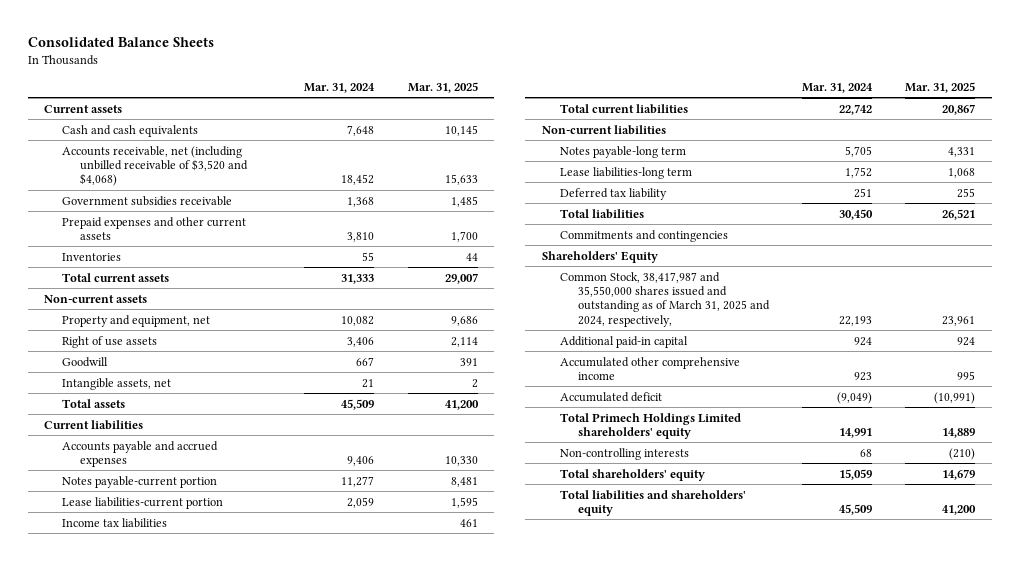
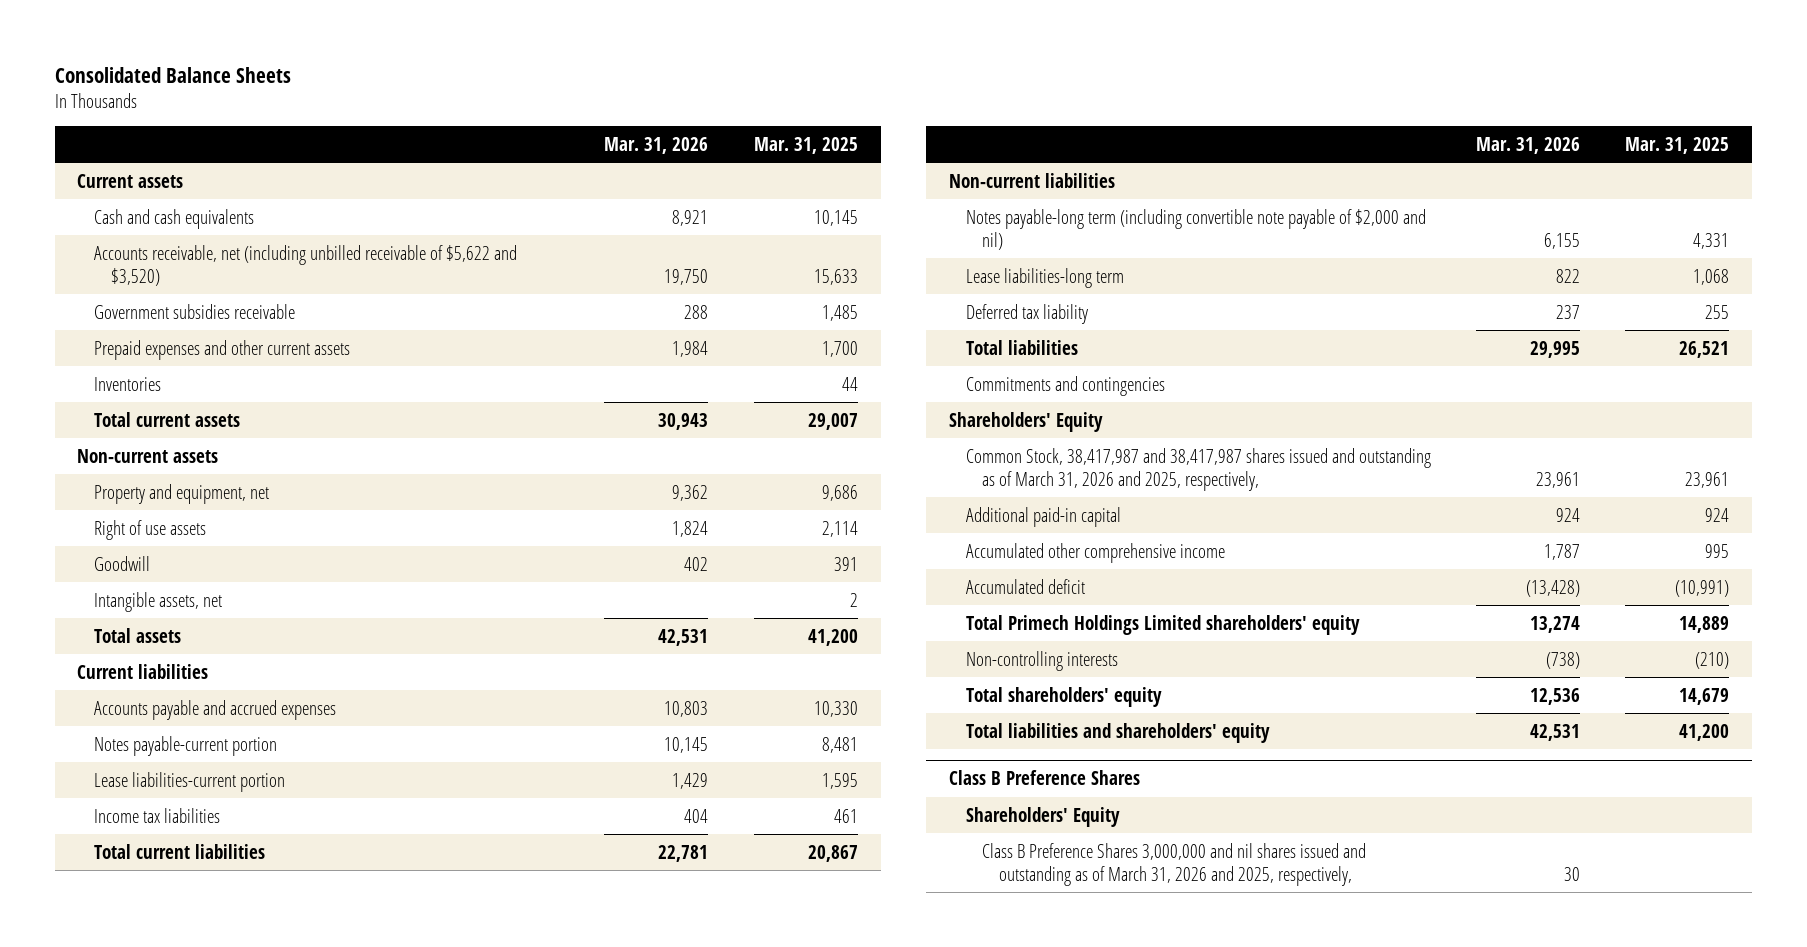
[304,82,376,93] Mar. 31, 2024 -> none
none -> [604,136,709,154] Mar. 31, 2026
[62,145,249,187] Accounts receivable, net (including unbilled receivable of $3,520 and $4,068) -> [94,244,518,286] Accounts receivable, net (including unbilled receivable of $5,622 and $3,520)
[559,145,686,158] Notes payable-long term -> [965,208,1426,250] Notes payable-long term (including convertible note payable of $2,000 and nil)
[559,271,771,327] Common Stock, 38,417,987 and 35,550,000 shares issued and outstanding as of March 31, 2025 and 2024, respectively, -> [965,447,1431,491] Common Stock, 38,417,987 and 38,417,987 shares issued and outstanding as of March 31, 2026 and 2025, respectively,
none -> [948,770,1140,786] Class B Preference Shares
none -> [965,806,1120,827] Shareholders' Equity
none -> [982,842,1367,886] Class B Preference Shares 3,000,000 and nil shares issued and outstanding as of March 31, 2026 and 2025, respectively,

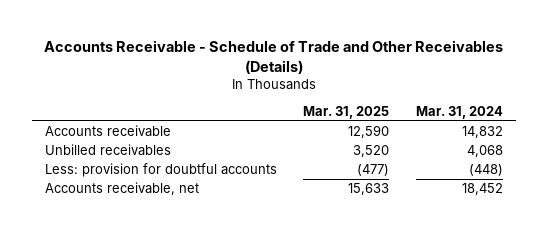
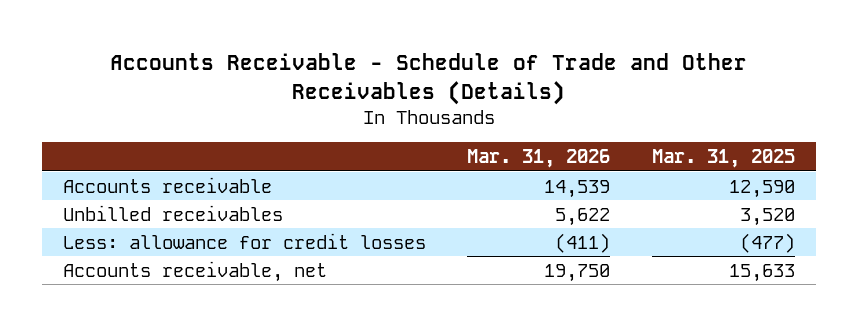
[415,105,503,119] Mar. 31, 2024 -> none
none -> [467,148,611,168] Mar. 31, 2026
[45,163,278,178] Less: provision for doubtful accounts -> [62,232,426,249] Less: allowance for credit losses

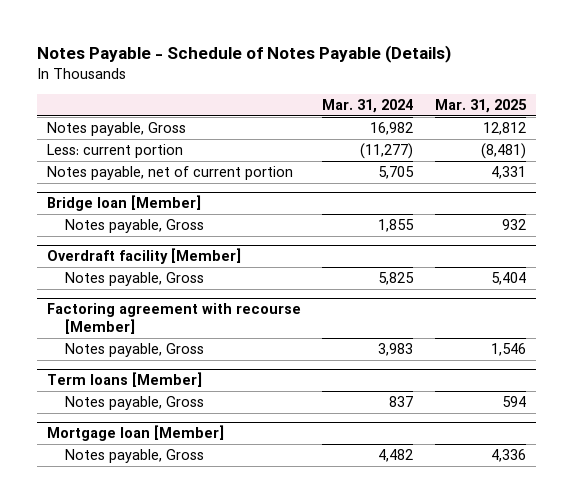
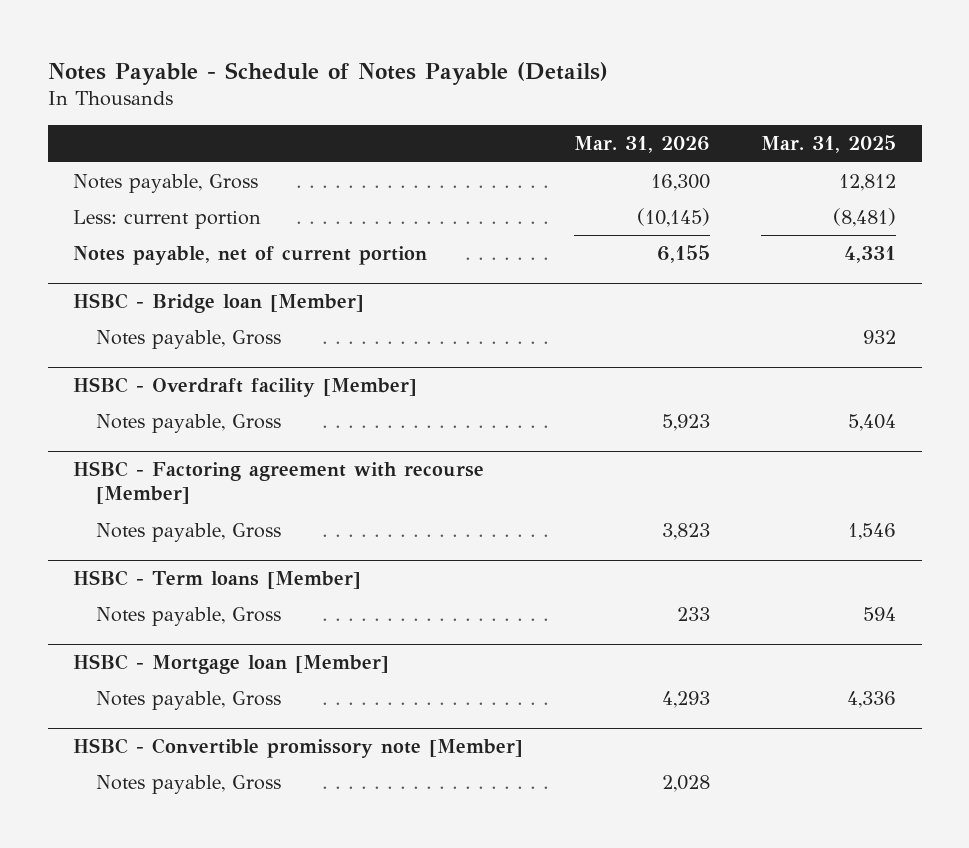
[322,99,414,114] Mar. 31, 2024 -> none
none -> [574,136,711,154] Mar. 31, 2026
[47,195,202,212] Bridge loan [Member] -> [73,293,365,314] HSBC - Bridge loan [Member]
[47,248,242,265] Overdraft facility [Member] -> [73,377,418,398] HSBC - Overdraft facility [Member]
[47,303,302,335] Factoring agreement with recourse [Member] -> [73,461,485,505] HSBC - Factoring agreement with recourse [Member]
[47,372,203,388] Term loans [Member] -> [73,570,362,590] HSBC - Term loans [Member]
[47,425,225,442] Mortgage loan [Member] -> [73,654,390,675] HSBC - Mortgage loan [Member]
none -> [73,738,524,759] HSBC - Convertible promissory note [Member]
none -> [96,775,282,795] Notes payable, Gross

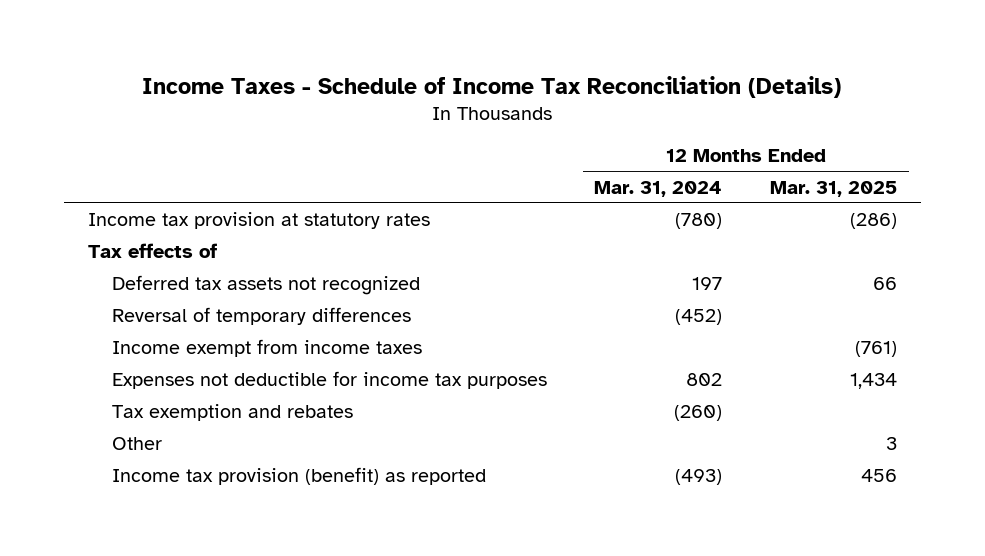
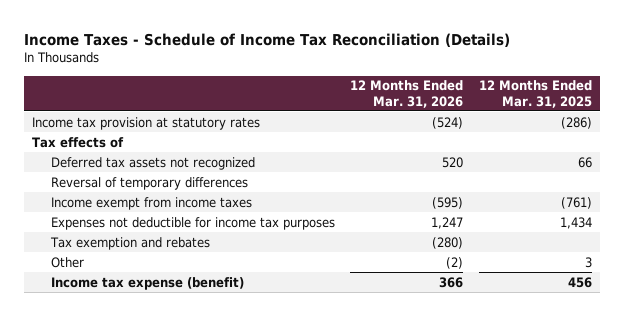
[594,180,723,197] Mar. 31, 2024 -> none
none -> [350,80,464,108] 12 Months Ended Mar. 31, 2026
[112,467,487,486] Income tax provision (benefit) as reported -> [50,276,244,290] Income tax expense (benefit)

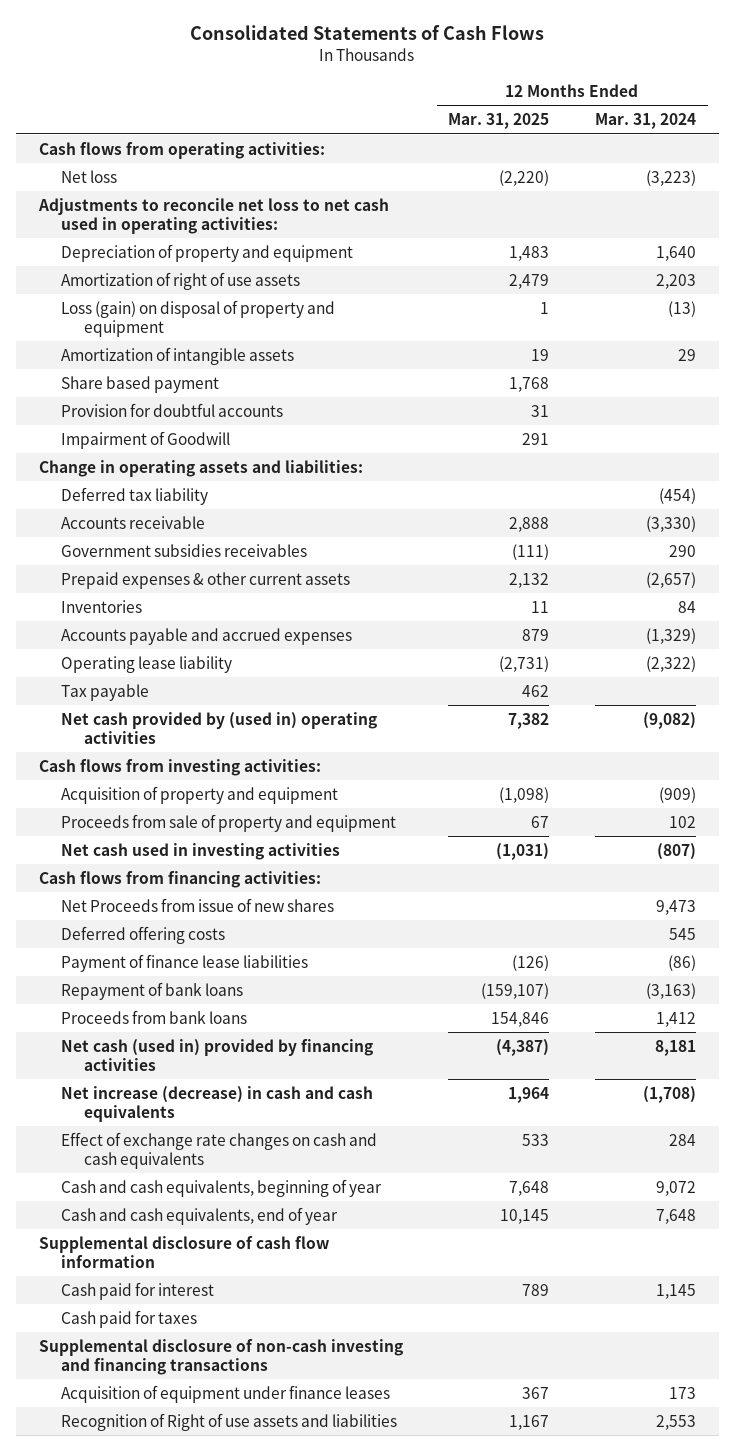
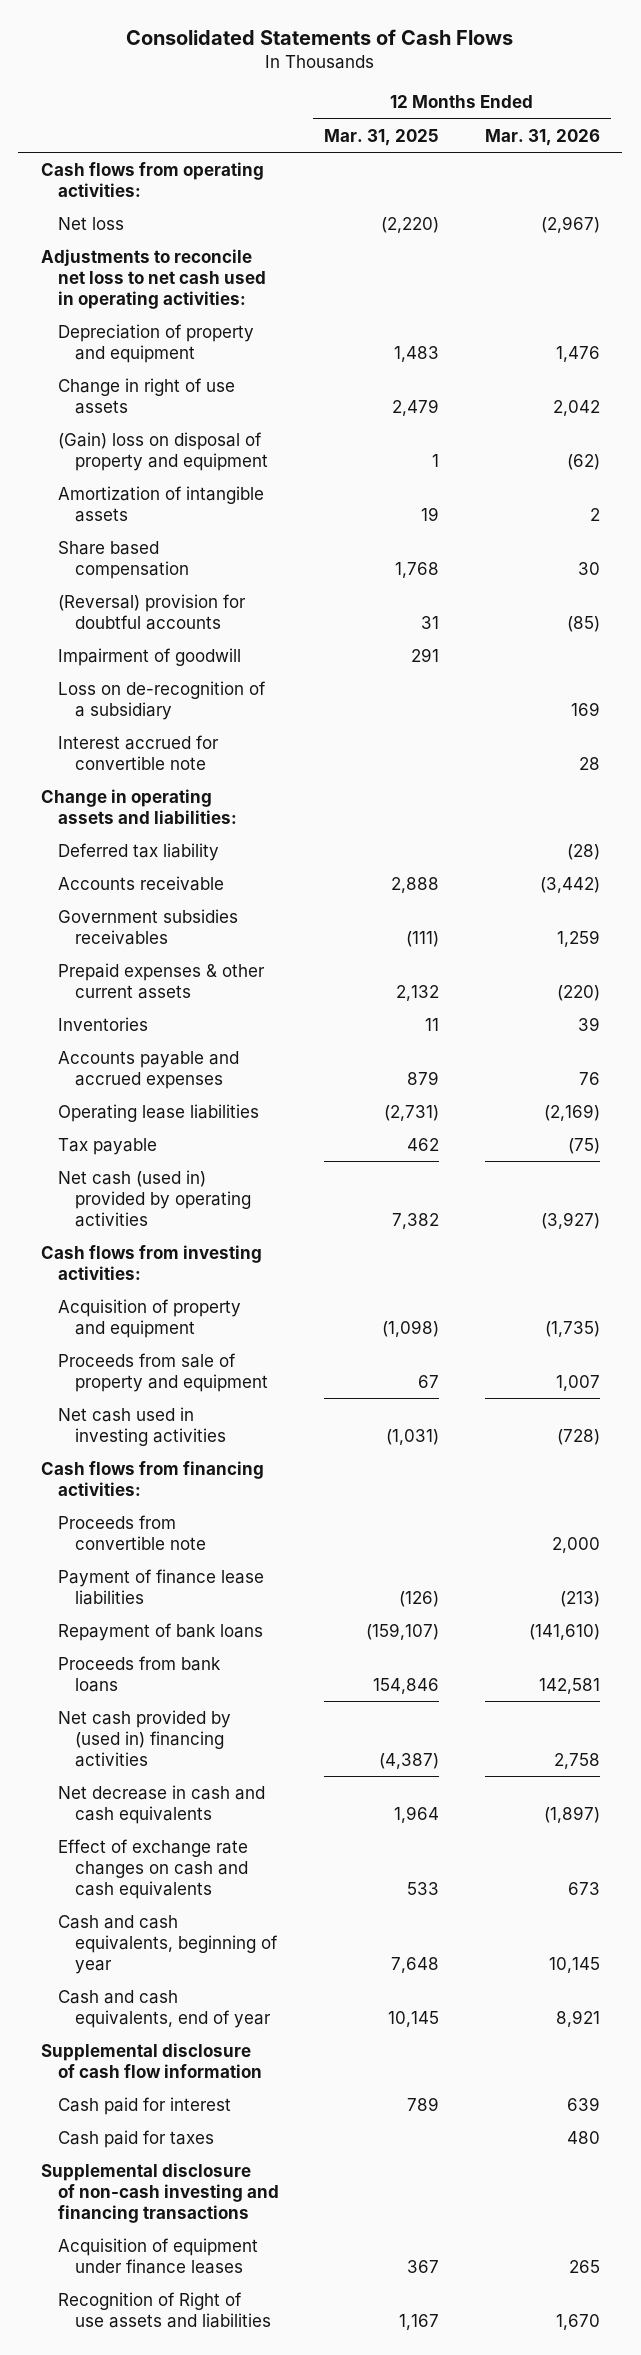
[595,113,697,130] Mar. 31, 2024 -> none
none -> [484,128,600,146] Mar. 31, 2026
[61,271,301,290] Amortization of right of use assets -> [57,377,235,414] Change in right of use assets
[61,299,336,337] Loss (gain) on disposal of property and equipment -> [57,431,268,471] (Gain) loss on disposal of property and equipment
[61,375,220,393] Share based payment -> [57,540,189,579] Share based compensation
[61,402,284,417] Provision for doubtful accounts -> [57,593,246,630] (Reversal) provision for doubtful accounts
[61,430,231,449] Impairment of Goodwill -> [57,647,241,666] Impairment of goodwill
none -> [57,680,266,720] Loss on de-recognition of a subsidiary
none -> [57,734,219,770] Interest accrued for convertible note
[61,655,233,673] Operating lease liability -> [57,1103,259,1122] Operating lease liabilities
[61,711,378,744] Net cash provided by (used in) operating activities -> [57,1169,251,1227] Net cash (used in) provided by operating activities
[61,897,335,912] Net Proceeds from issue of new shares -> none
[61,925,226,944] Deferred offering costs -> none
none -> [57,1514,206,1550] Proceeds from convertible note
[61,1038,374,1071] Net cash (used in) provided by financing activities -> [57,1709,231,1767] Net cash provided by (used in) financing activities
[61,1085,374,1122] Net increase (decrease) in cash and cash equivalents -> [57,1784,265,1824] Net decrease in cash and cash equivalents

